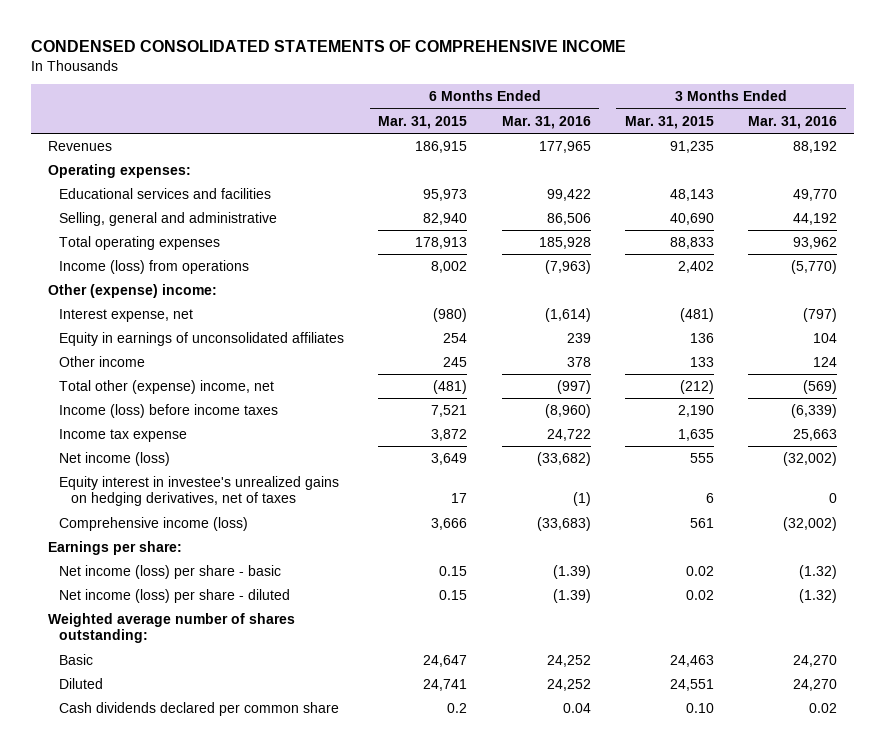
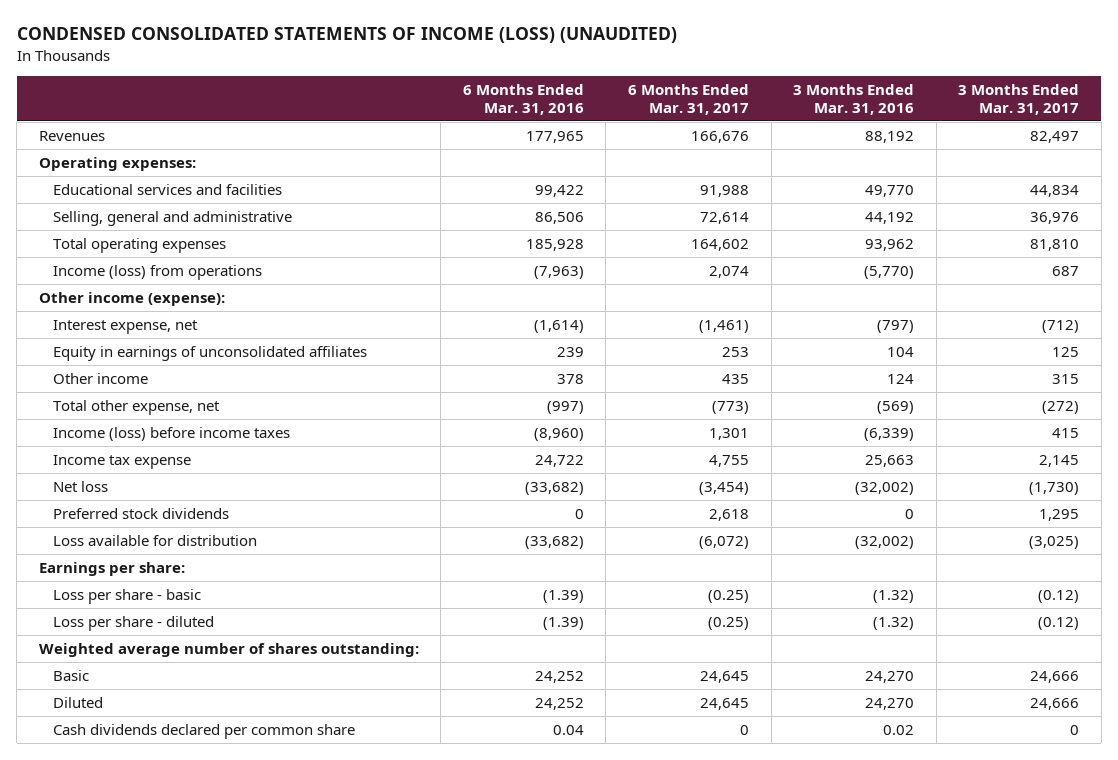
[30,40,626,53] CONDENSED CONSOLIDATED STATEMENTS OF COMPREHENSIVE INCOME -> [16,27,677,44] CONDENSED CONSOLIDATED STATEMENTS OF INCOME (LOSS) (UNAUDITED)
[378,115,468,129] Mar. 31, 2015 -> none
[625,115,715,129] Mar. 31, 2015 -> none
none -> [627,83,749,115] 6 Months Ended Mar. 31, 2017
none -> [958,83,1080,115] 3 Months Ended Mar. 31, 2017
[47,283,217,298] Other (expense) income: -> [38,291,225,306] Other income (expense):
[59,379,275,394] Total other (expense) income, net -> [52,399,220,415] Total other expense, net
[59,475,340,507] Equity interest in investee's unrealized gains on hedging derivatives, net of taxes -> none
[59,516,249,531] Comprehensive income (loss) -> none
[59,451,171,466] Net income (loss) -> [52,480,108,492] Net loss
none -> [52,507,229,519] Preferred stock dividends
none -> [52,534,257,546] Loss available for distribution
[59,564,282,579] Net income (loss) per share - basic -> [52,588,201,604] Loss per share - basic
[59,588,291,603] Net income (loss) per share - diluted -> [52,615,214,631] Loss per share - diluted

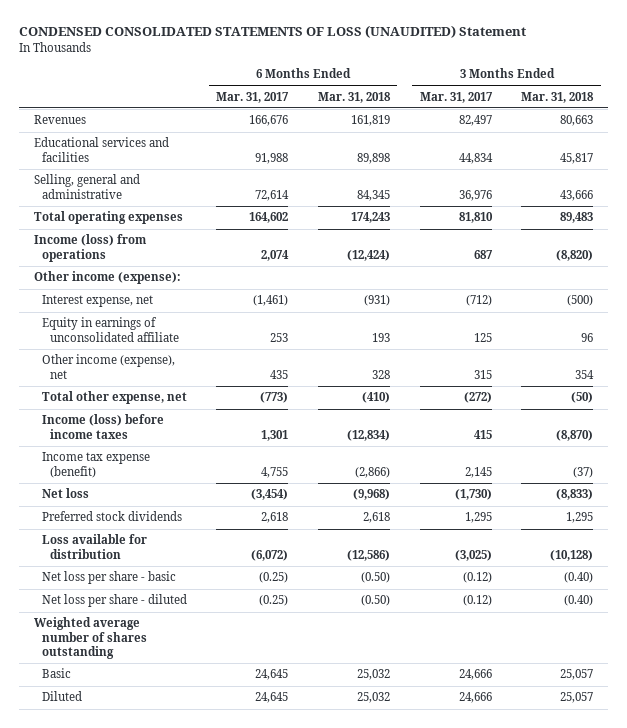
[16,27,677,44] CONDENSED CONSOLIDATED STATEMENTS OF INCOME (LOSS) (UNAUDITED) -> [18,25,526,39] CONDENSED CONSOLIDATED STATEMENTS OF LOSS (UNAUDITED) Statement
[462,83,584,115] 6 Months Ended Mar. 31, 2016 -> none
[793,83,915,115] 3 Months Ended Mar. 31, 2016 -> none
none -> [317,91,391,103] Mar. 31, 2018
none -> [521,91,595,103] Mar. 31, 2018
[38,156,196,171] Operating expenses: -> none
[52,345,367,361] Equity in earnings of unconsolidated affiliates -> [41,317,179,342] Equity in earnings of unconsolidated affiliate
[52,372,148,384] Other income -> [41,354,175,379] Other income (expense), net
[52,454,191,469] Income tax expense -> [41,452,150,478] Income tax expense (benefit)
[38,561,185,576] Earnings per share: -> none
[52,588,201,604] Loss per share - basic -> [41,571,176,585] Net loss per share - basic
[52,615,214,631] Loss per share - diluted -> [41,594,187,608] Net loss per share - diluted
[38,642,419,657] Weighted average number of shares outstanding: -> [33,617,147,660] Weighted average number of shares outstanding
[52,723,355,739] Cash dividends declared per common share -> none

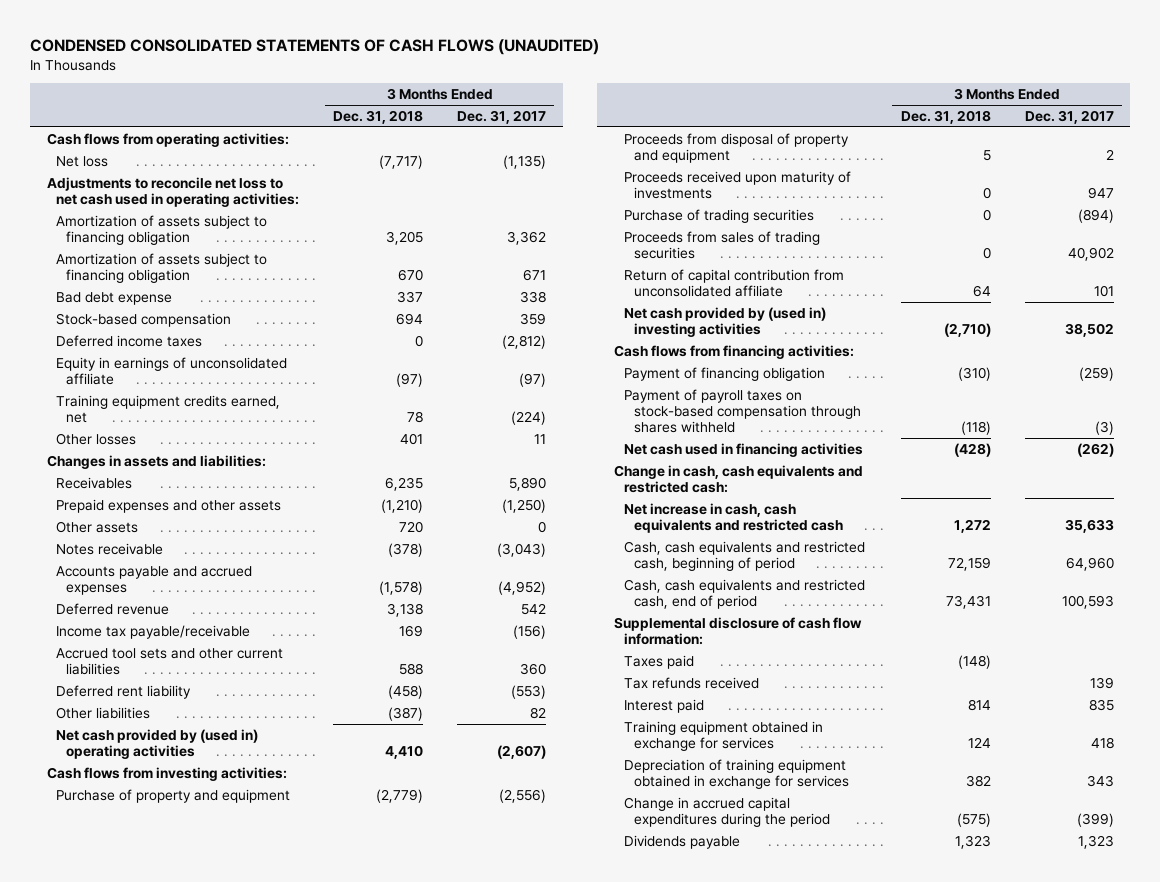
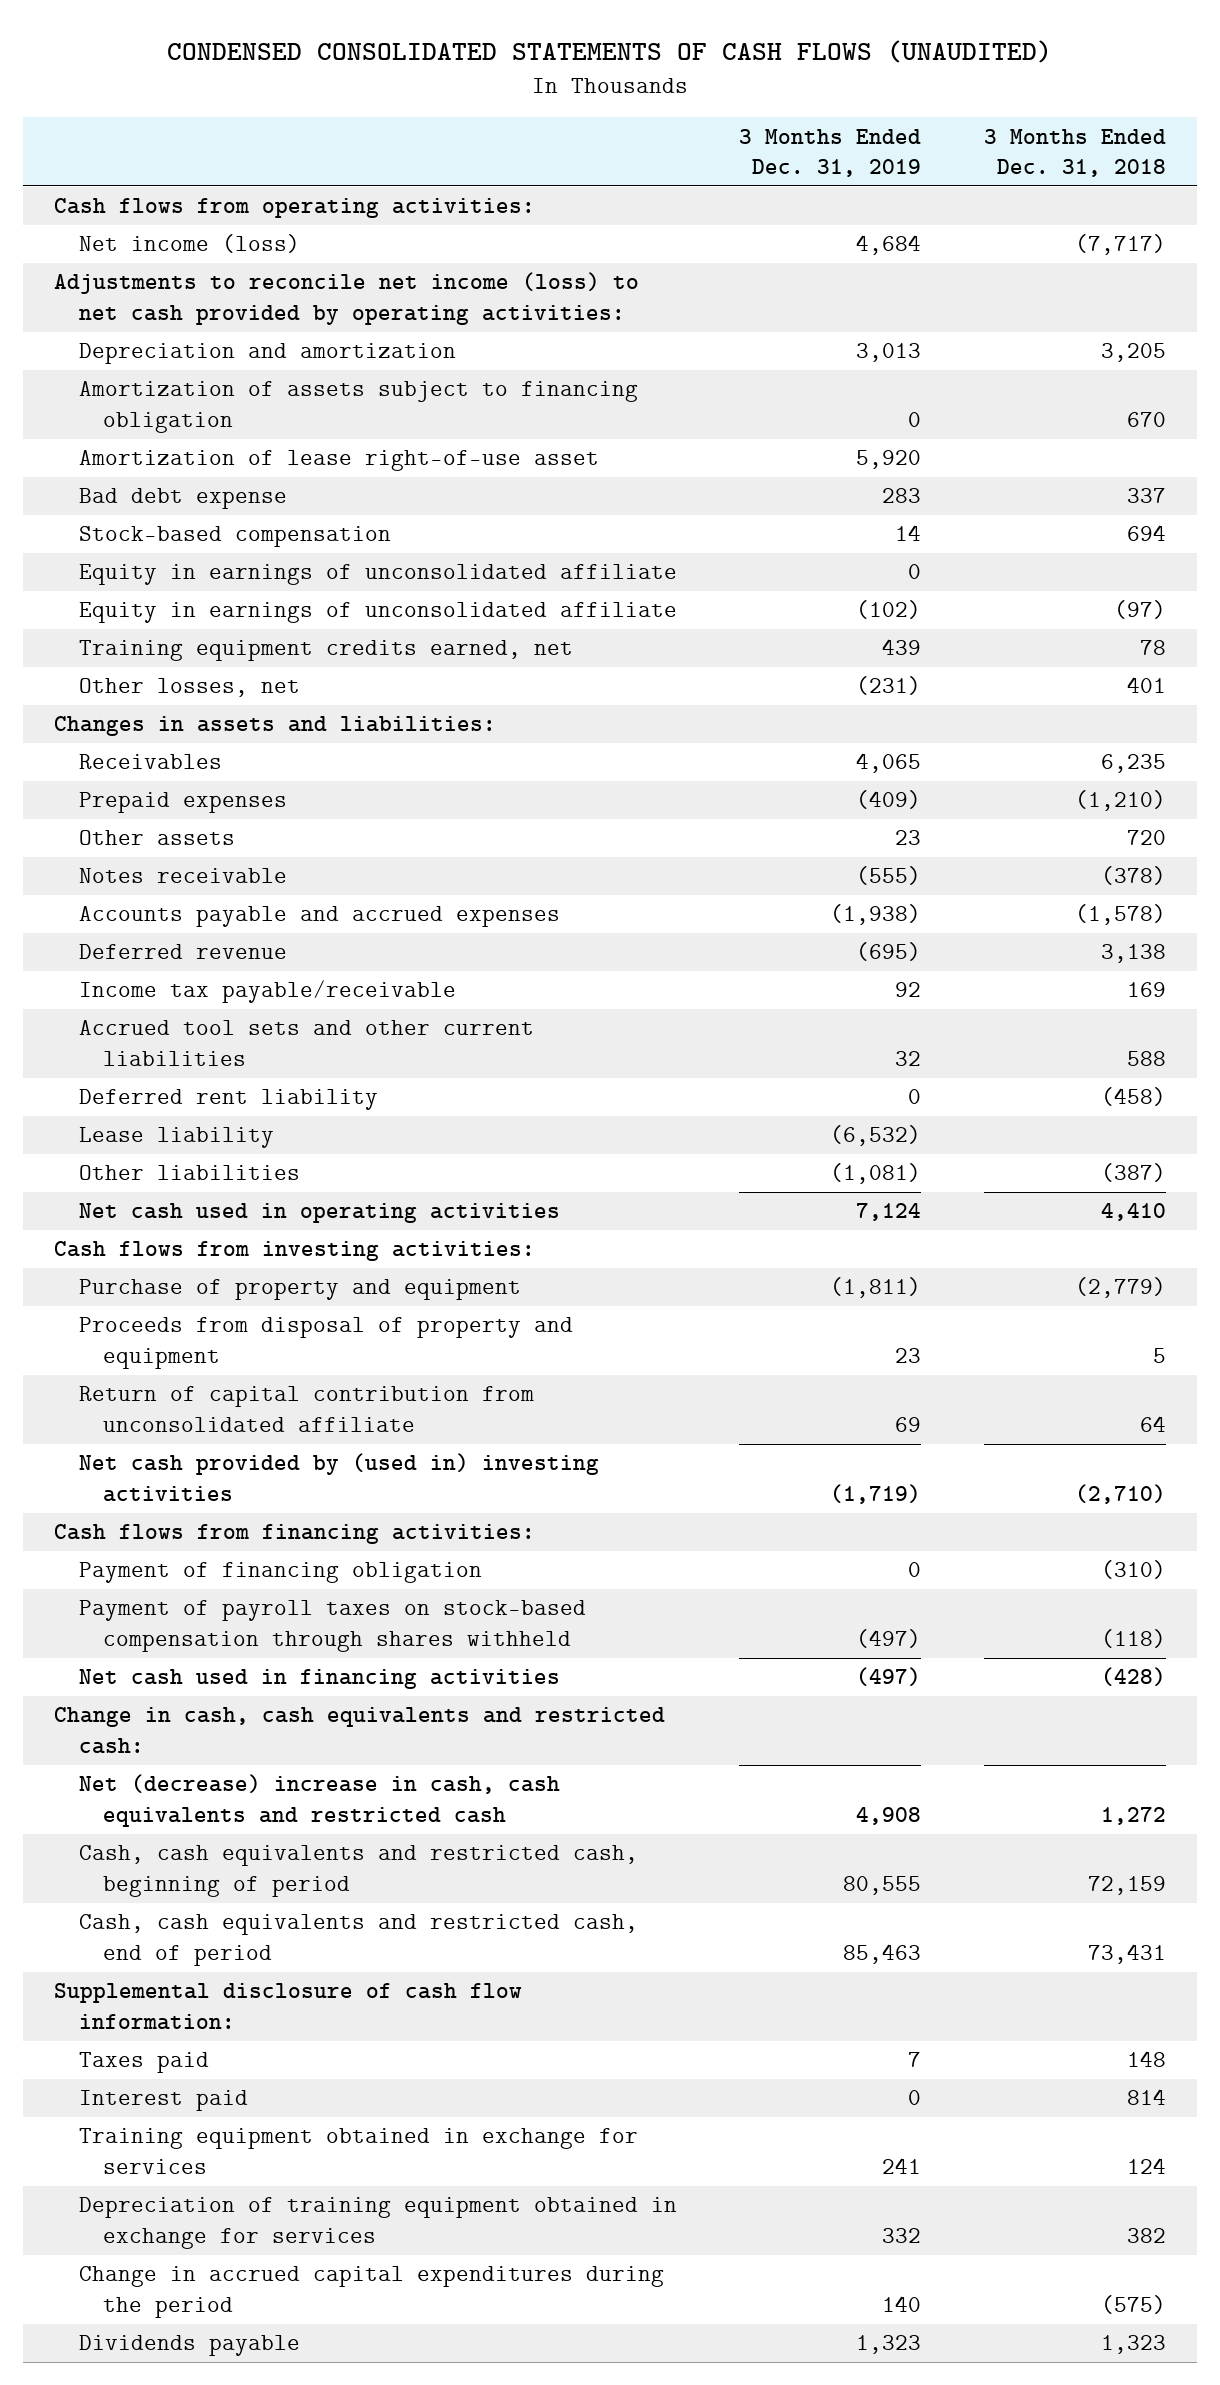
[456,109,546,124] Dec. 31, 2017 -> none
none -> [739,128,922,178] 3 Months Ended Dec. 31, 2019
[56,155,109,167] Net loss -> [78,234,300,254] Net income (loss)
[46,176,300,207] Adjustments to reconcile net loss to net cash used in operating activities: -> [54,272,640,326] Adjustments to reconcile net income (loss) to net cash provided by operating activities:
[56,214,268,245] Amortization of assets subject to financing obligation -> [78,343,456,365] Depreciation and amortization
none -> [78,450,599,472] Amortization of lease right-of-use asset
[56,334,203,347] Deferred income taxes -> none
none -> [78,564,677,586] Equity in earnings of unconsolidated affiliate
[56,432,137,445] Other losses -> [78,678,300,698] Other losses, net
[56,498,282,513] Prepaid expenses and other assets -> [78,792,287,814] Prepaid expenses
none -> [78,1127,274,1149] Lease liability
[56,728,259,759] Net cash provided by (used in) operating activities -> [78,1203,560,1224] Net cash used in operating activities
[624,170,852,199] Proceeds received upon maturity of investments -> none
[624,208,815,223] Purchase of trading securities -> none
[624,230,821,259] Proceeds from sales of trading securities -> none
[624,502,844,533] Net increase in cash, cash equivalents and restricted cash -> [78,1774,560,1828] Net (decrease) increase in cash, cash equivalents and restricted cash
[624,676,760,689] Tax refunds received -> none
[957,654,991,669] (148) -> [1127,2051,1167,2068] 148

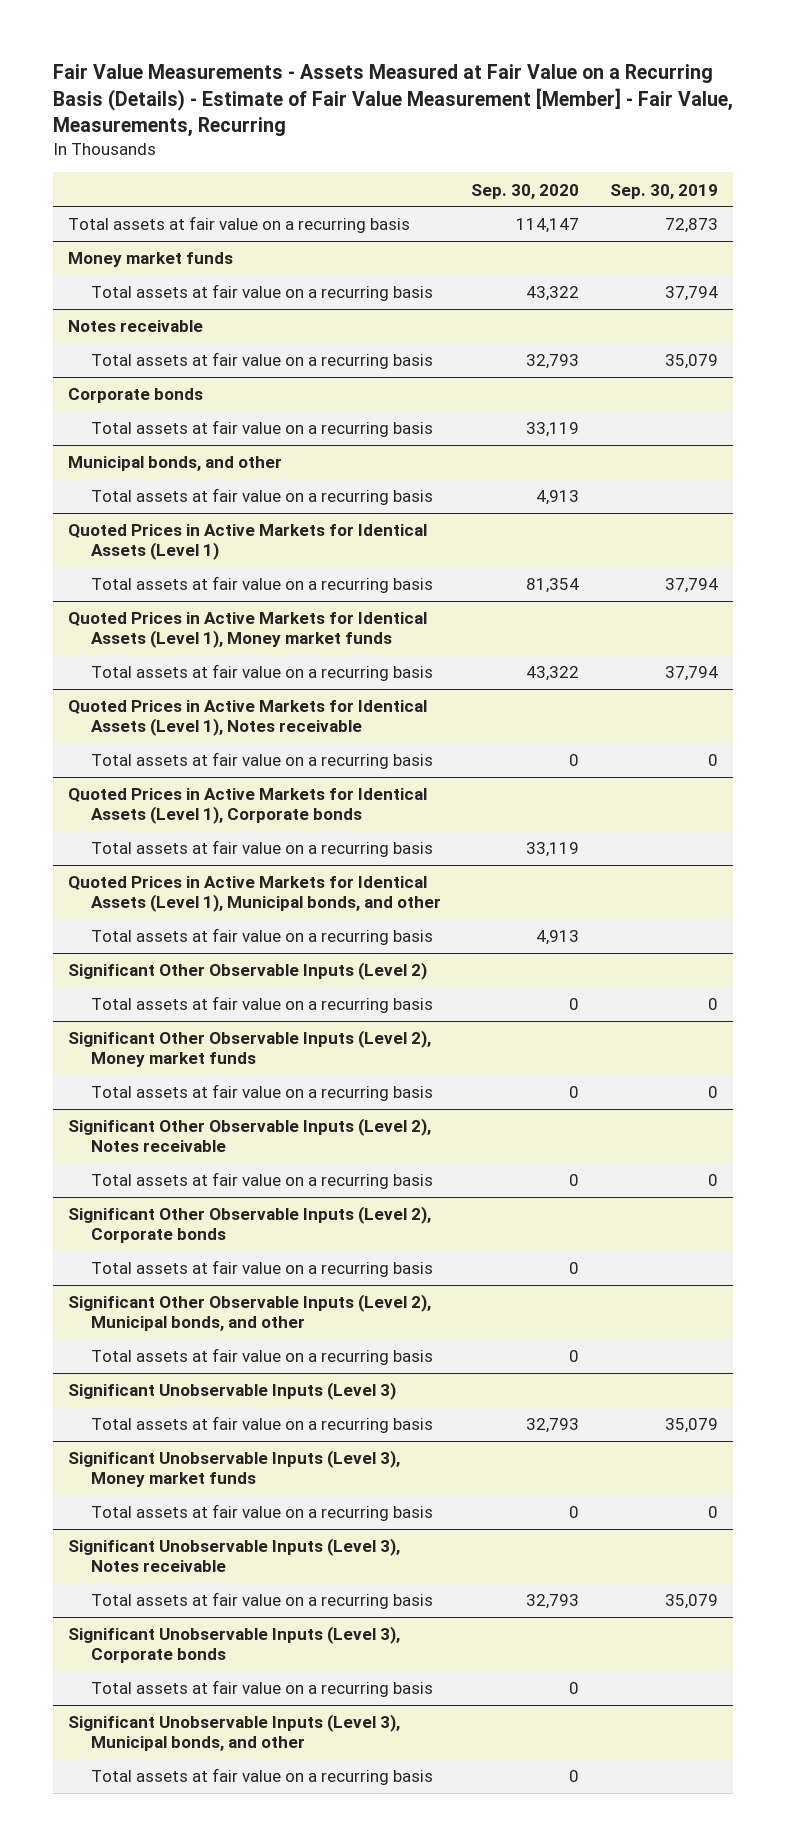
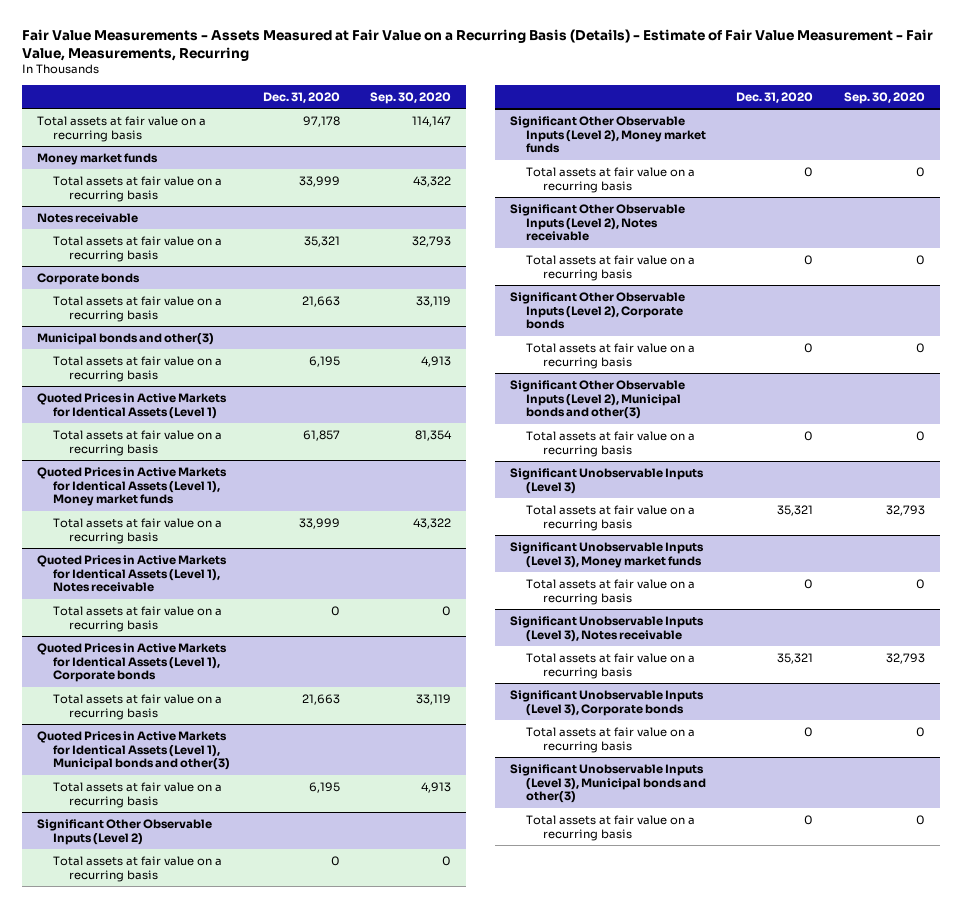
[52,64,733,138] Fair Value Measurements - Assets Measured at Fair Value on a Recurring Basis (Details) - Estimate of Fair Value Measurement [Member] - Fair Value, Measurements, Recurring -> [21,28,933,61] Fair Value Measurements - Assets Measured at Fair Value on a Recurring Basis (Details) - Estimate of Fair Value Measurement - Fair Value, Measurements, Recurring
[610,183,719,199] Sep. 30, 2019 -> none
none -> [262,91,340,103] Dec. 31, 2020
[67,456,282,472] Municipal bonds, and other -> [36,332,214,345] Municipal bonds and other(3)
[67,876,441,913] Quoted Prices in Active Markets for Identical Assets (Level 1), Municipal bonds, and other -> [36,730,230,771] Quoted Prices in Active Markets for Identical Assets (Level 1), Municipal bonds and other(3)
[67,1294,431,1332] Significant Other Observable Inputs (Level 2), Municipal bonds, and other -> [510,379,686,420] Significant Other Observable Inputs (Level 2), Municipal bonds and other(3)
[67,1714,400,1752] Significant Unobservable Inputs (Level 3), Municipal bonds, and other -> [510,763,707,804] Significant Unobservable Inputs (Level 3), Municipal bonds and other(3)

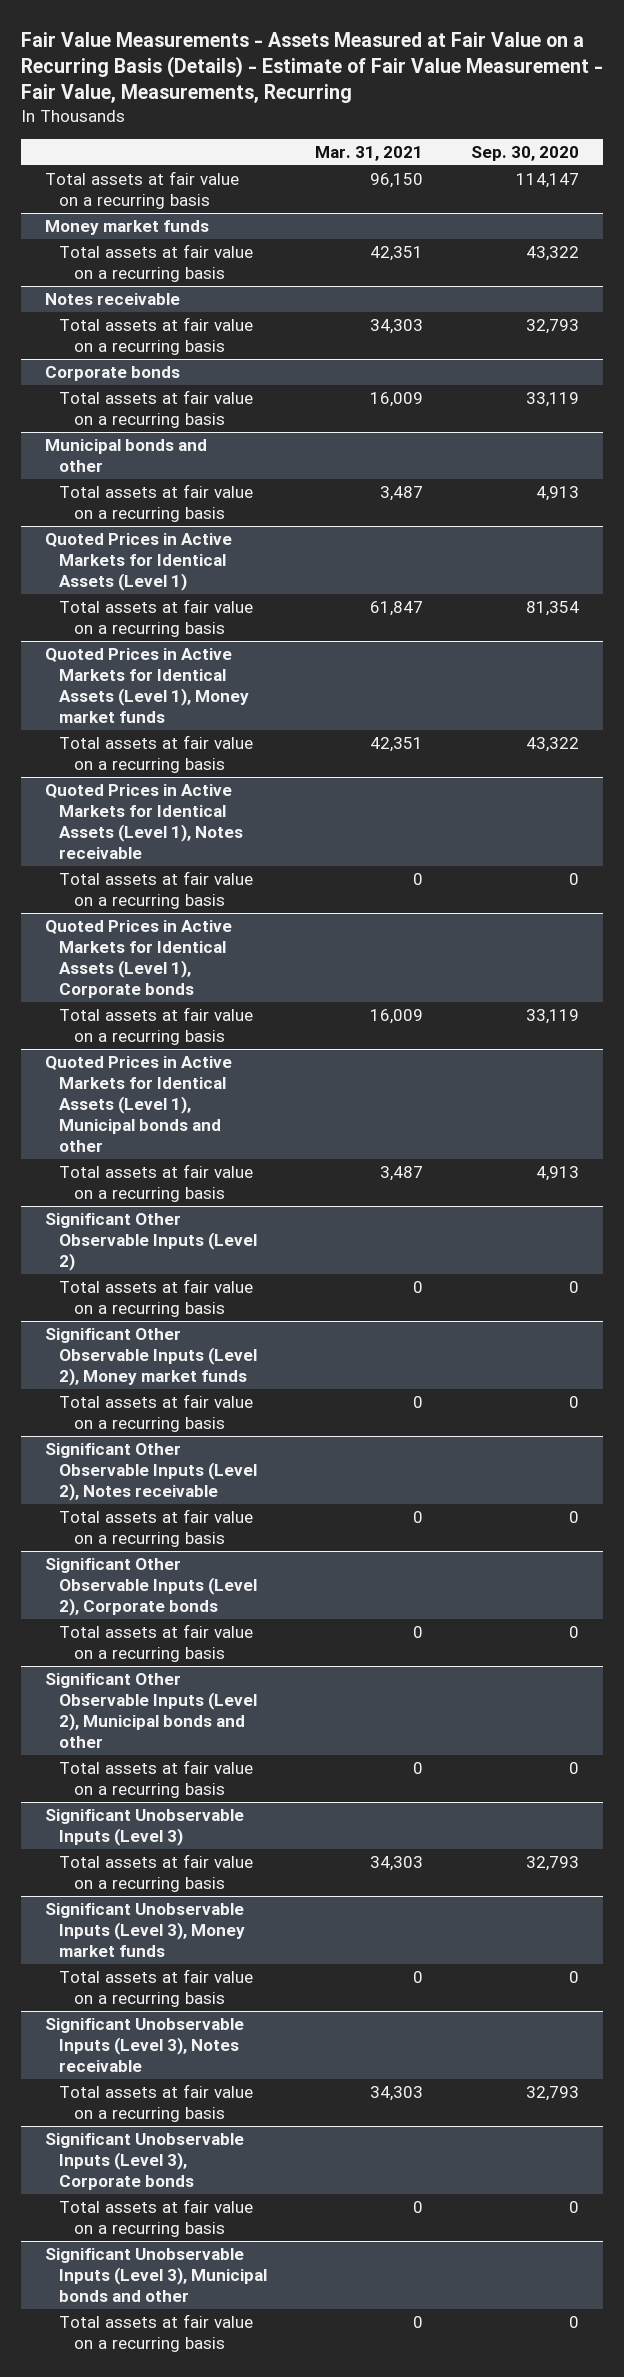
[262,91,340,103] Dec. 31, 2020 -> none
none -> [315,145,424,161] Mar. 31, 2021
[36,332,214,345] Municipal bonds and other(3) -> [44,438,207,472] Municipal bonds and other
[36,730,230,771] Quoted Prices in Active Markets for Identical Assets (Level 1), Municipal bonds and other(3) -> [44,1055,232,1153] Quoted Prices in Active Markets for Identical Assets (Level 1), Municipal bonds and other
[510,379,686,420] Significant Other Observable Inputs (Level 2), Municipal bonds and other(3) -> [44,1672,258,1748] Significant Other Observable Inputs (Level 2), Municipal bonds and other
[510,763,707,804] Significant Unobservable Inputs (Level 3), Municipal bonds and other(3) -> [44,2247,268,2302] Significant Unobservable Inputs (Level 3), Municipal bonds and other

